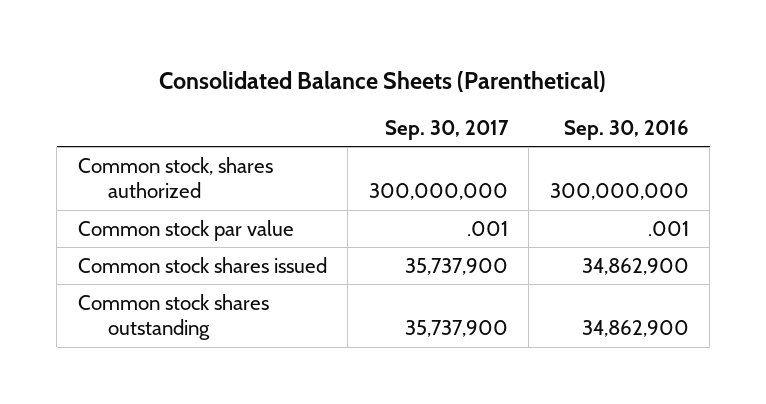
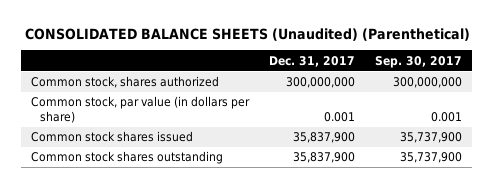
[159,70,607,92] Consolidated Balance Sheets (Parenthetical) -> [24,27,470,41] CONSOLIDATED BALANCE SHEETS (Unaudited) (Parenthetical)
[563,119,689,140] Sep. 30, 2016 -> none
none -> [269,55,356,67] Dec. 31, 2017
[77,219,294,241] Common stock par value -> [30,96,250,124] Common stock, par value (in dollars per share)
[466,220,508,236] .001 -> [431,112,463,123] 0.001

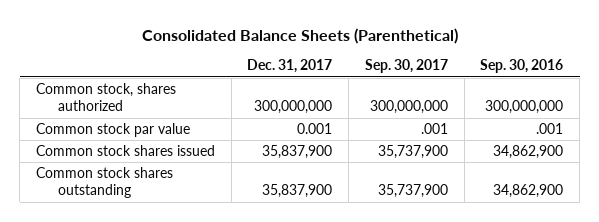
[24,27,470,41] CONSOLIDATED BALANCE SHEETS (Unaudited) (Parenthetical) -> [141,27,458,44] Consolidated Balance Sheets (Parenthetical)
none -> [480,59,564,74] Sep. 30, 2016
[30,96,250,124] Common stock, par value (in dollars per share) -> [35,123,190,138] Common stock par value
[431,112,463,123] 0.001 -> [420,123,448,135] .001

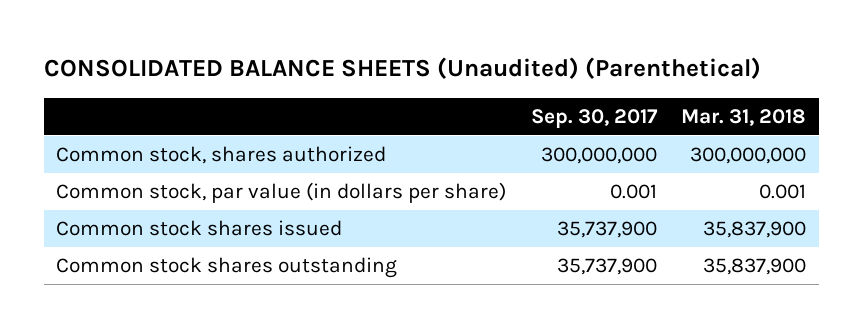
[141,27,458,44] Consolidated Balance Sheets (Parenthetical) -> [43,57,761,80] CONSOLIDATED BALANCE SHEETS (Unaudited) (Parenthetical)
[247,59,333,74] Dec. 31, 2017 -> none
[480,59,564,74] Sep. 30, 2016 -> none
none -> [681,108,807,126] Mar. 31, 2018
[35,123,190,138] Common stock par value -> [55,182,506,204] Common stock, par value (in dollars per share)
[420,123,448,135] .001 -> [609,184,657,200] 0.001

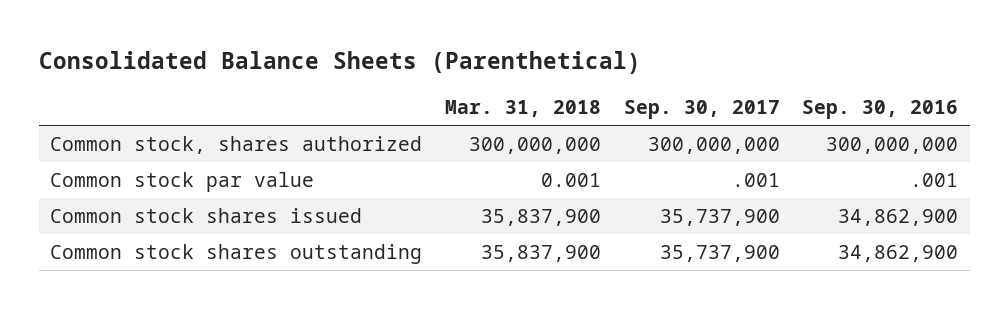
[43,57,761,80] CONSOLIDATED BALANCE SHEETS (Unaudited) (Parenthetical) -> [38,51,641,75] Consolidated Balance Sheets (Parenthetical)
none -> [802,100,959,120] Sep. 30, 2016
[55,182,506,204] Common stock, par value (in dollars per share) -> [50,172,315,193] Common stock par value
[609,184,657,200] 0.001 -> [731,173,780,188] .001

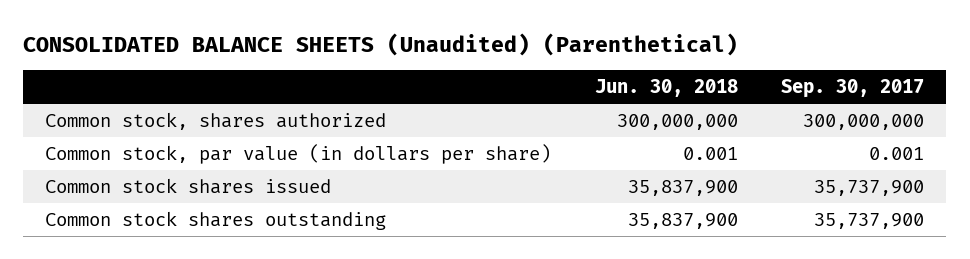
[38,51,641,75] Consolidated Balance Sheets (Parenthetical) -> [23,32,739,56] CONSOLIDATED BALANCE SHEETS (Unaudited) (Parenthetical)
[444,100,601,118] Mar. 31, 2018 -> none
[802,100,959,120] Sep. 30, 2016 -> none
none -> [594,78,738,97] Jun. 30, 2018
[50,172,315,193] Common stock par value -> [45,143,552,164] Common stock, par value (in dollars per share)
[731,173,780,188] .001 -> [869,146,925,160] 0.001

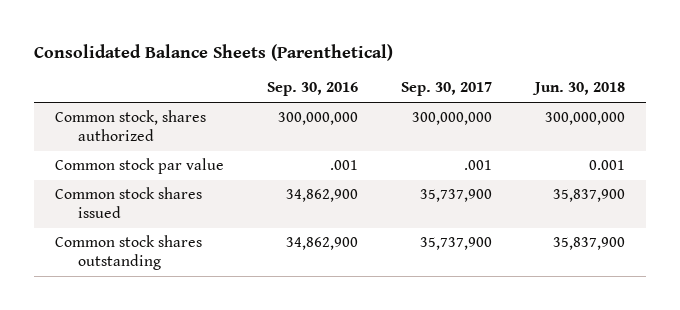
[23,32,739,56] CONSOLIDATED BALANCE SHEETS (Unaudited) (Parenthetical) -> [33,43,393,61] Consolidated Balance Sheets (Parenthetical)
none -> [267,82,359,97] Sep. 30, 2016
[45,143,552,164] Common stock, par value (in dollars per share) -> [55,158,225,175] Common stock par value
[869,146,925,160] 0.001 -> [463,160,492,171] .001

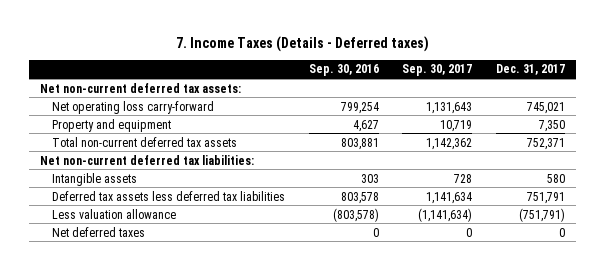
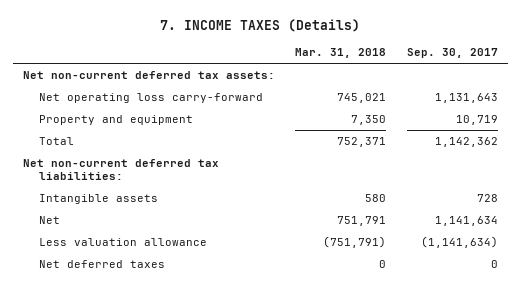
[175,35,429,52] 7. Income Taxes (Details - Deferred taxes) -> [160,19,361,33] 7. INCOME TAXES (Details)
[308,64,379,77] Sep. 30, 2016 -> none
[495,64,565,76] Dec. 31, 2017 -> none
none -> [295,48,387,59] Mar. 31, 2018
[52,136,238,147] Total non-current deferred tax assets -> [39,137,75,146] Total
[52,190,286,201] Deferred tax assets less deferred tax liabilities -> [39,216,61,225] Net

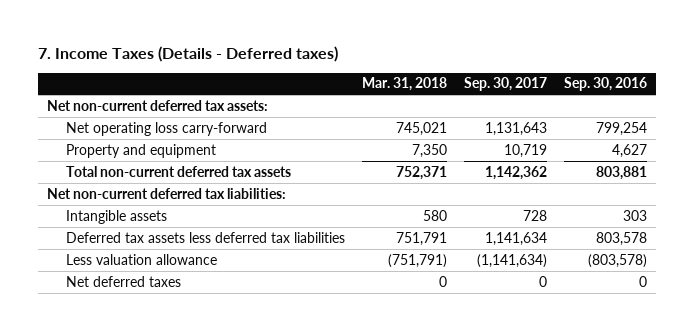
[160,19,361,33] 7. INCOME TAXES (Details) -> [38,46,339,63] 7. Income Taxes (Details - Deferred taxes)
none -> [564,77,648,92] Sep. 30, 2016
[39,137,75,146] Total -> [65,165,291,177] Total non-current deferred tax assets
[39,216,61,225] Net -> [65,231,345,243] Deferred tax assets less deferred tax liabilities

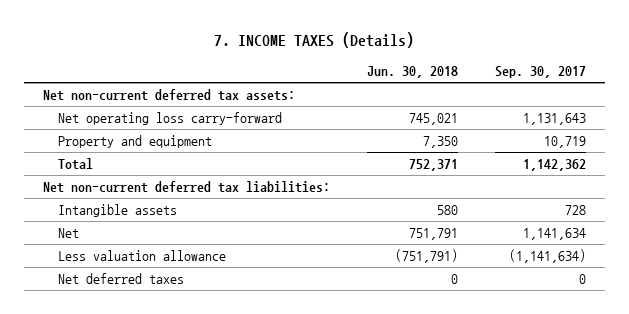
[38,46,339,63] 7. Income Taxes (Details - Deferred taxes) -> [214,32,415,49] 7. INCOME TAXES (Details)
[361,77,447,92] Mar. 31, 2018 -> none
[564,77,648,92] Sep. 30, 2016 -> none
none -> [366,66,458,79] Jun. 30, 2018
[65,165,291,177] Total non-current deferred tax assets -> [58,158,94,171] Total
[65,231,345,243] Deferred tax assets less deferred tax liabilities -> [58,228,80,239] Net

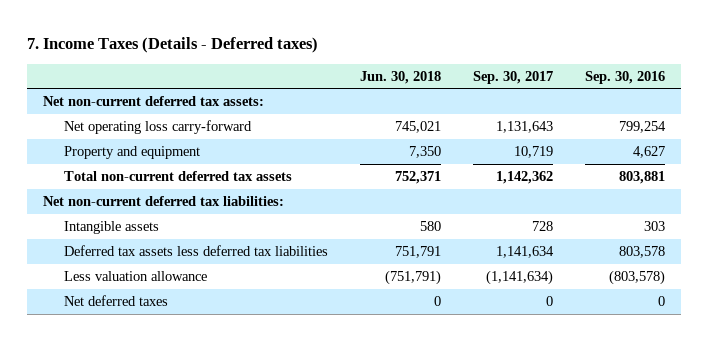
[214,32,415,49] 7. INCOME TAXES (Details) -> [26,37,318,54] 7. Income Taxes (Details - Deferred taxes)
none -> [585,70,666,84] Sep. 30, 2016
[58,158,94,171] Total -> [64,171,293,182] Total non-current deferred tax assets
[58,228,80,239] Net -> [64,245,329,257] Deferred tax assets less deferred tax liabilities

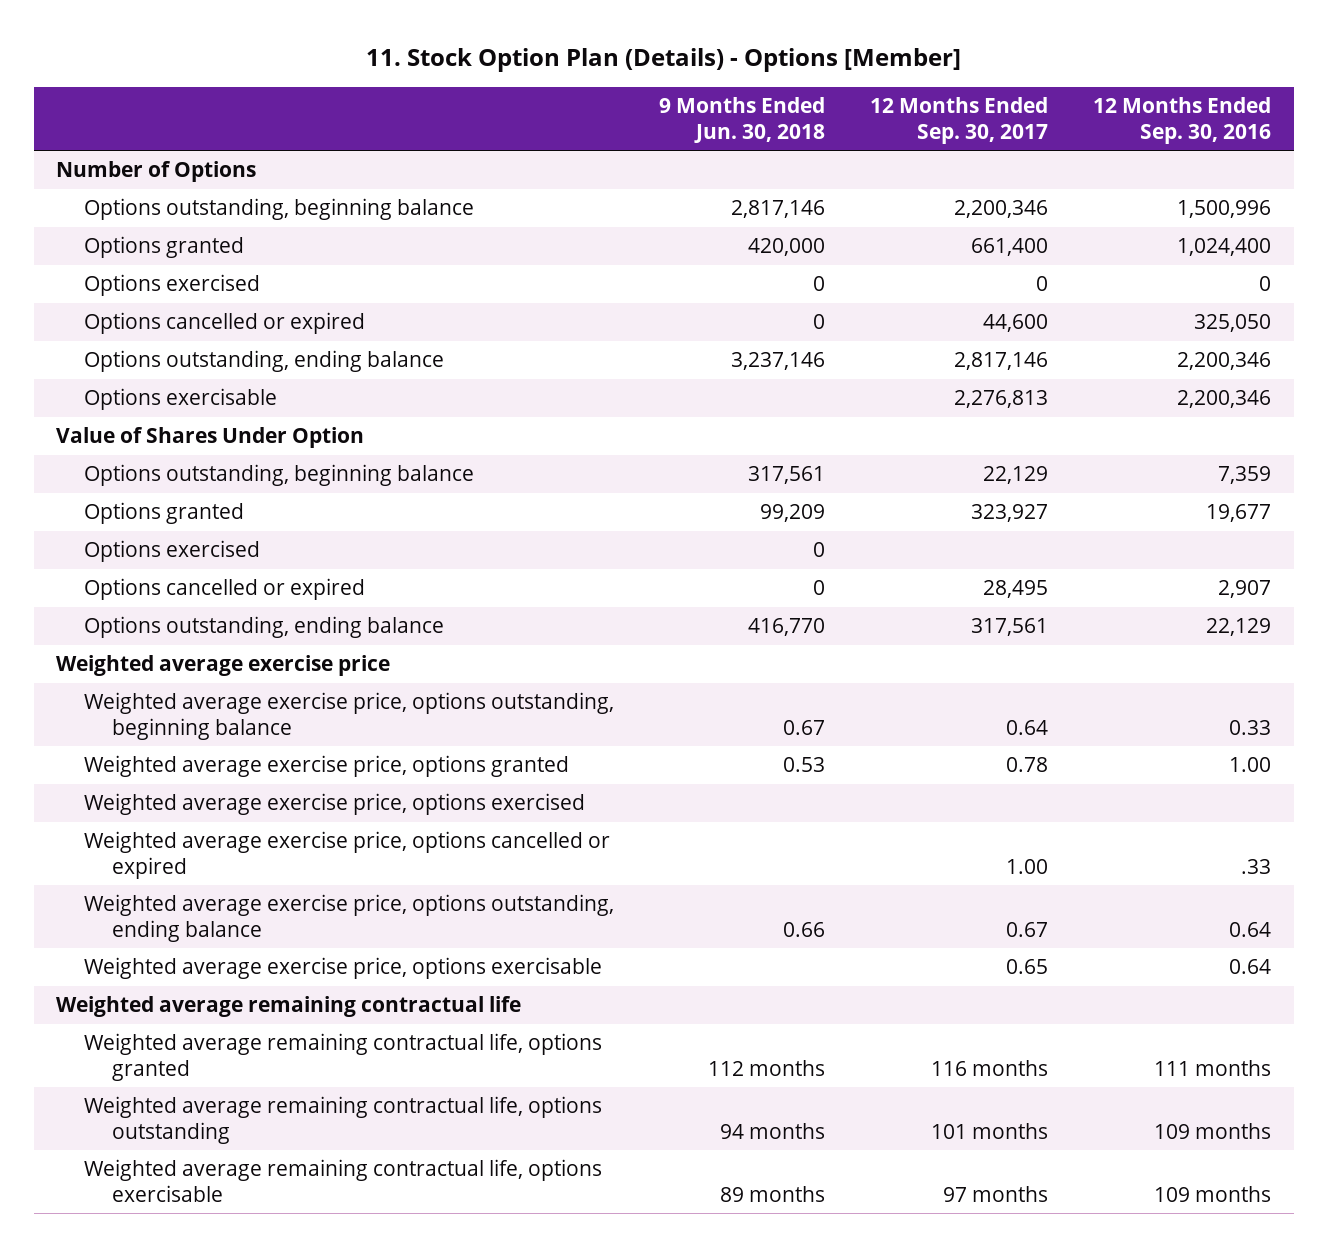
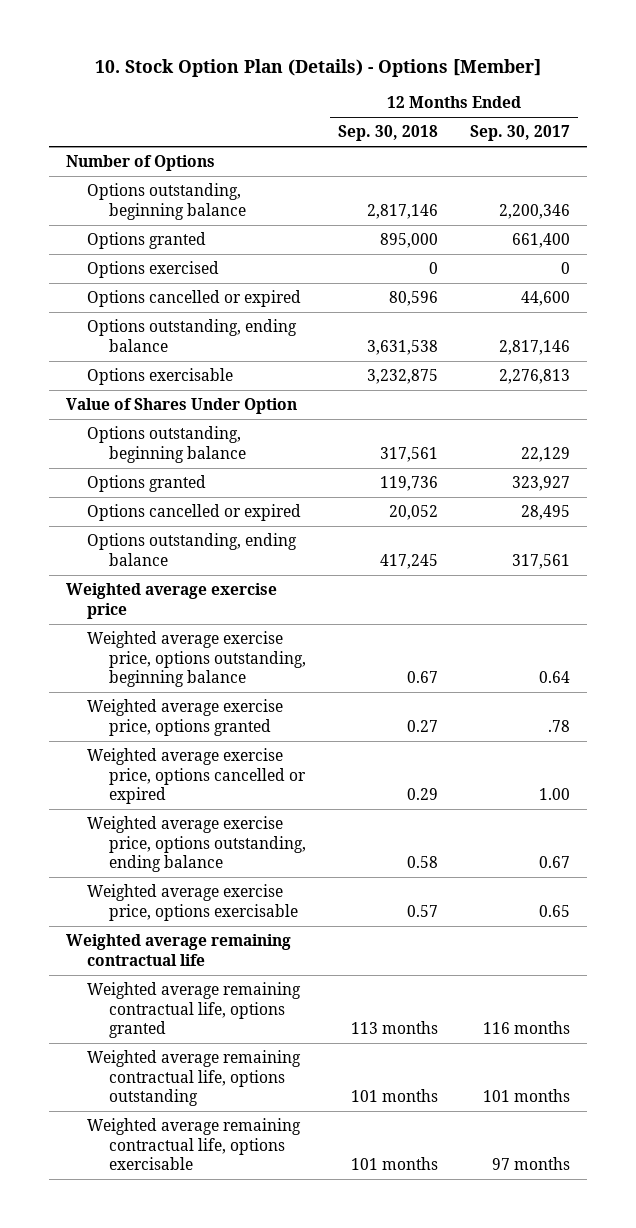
[365,48,961,73] 11. Stock Option Plan (Details) - Options [Member] -> [94,59,541,78] 10. Stock Option Plan (Details) - Options [Member]
[659,97,826,143] 9 Months Ended Jun. 30, 2018 -> none
[1093,97,1272,144] 12 Months Ended Sep. 30, 2016 -> none
none -> [338,125,439,142] Sep. 30, 2018
[84,540,261,563] Options exercised -> none
[84,793,586,816] Weighted average exercise price, options exercised -> none
[1006,757,1049,773] 0.78 -> [548,719,571,732] .78

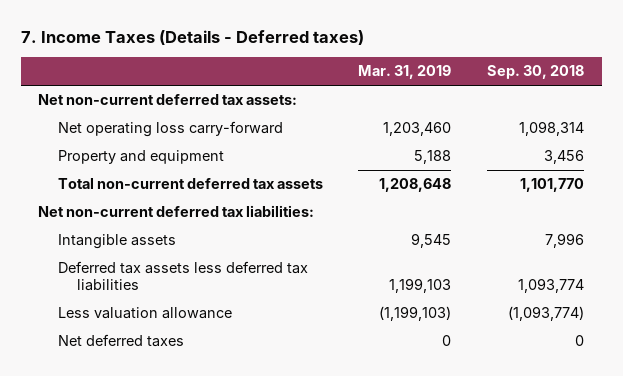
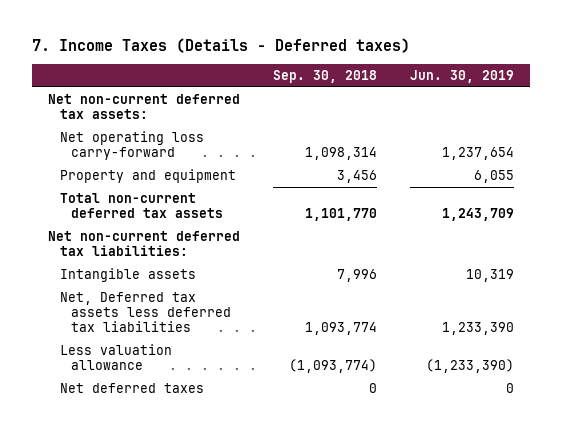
[358,65,452,80] Mar. 31, 2019 -> none
none -> [409,69,514,83] Jun. 30, 2019
[57,261,308,292] Deferred tax assets less deferred tax liabilities -> [59,292,231,333] Net, Deferred tax assets less deferred tax liabilities

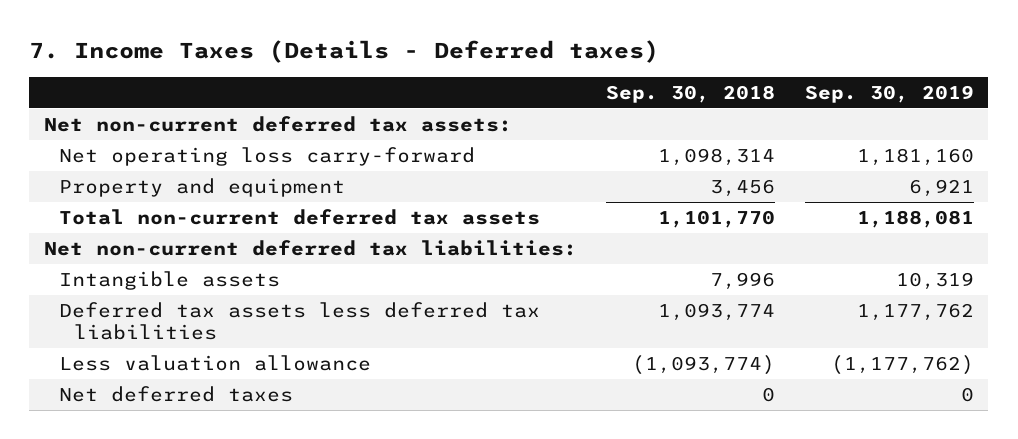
[409,69,514,83] Jun. 30, 2019 -> none
none -> [804,84,974,103] Sep. 30, 2019
[59,292,231,333] Net, Deferred tax assets less deferred tax liabilities -> [59,301,541,340] Deferred tax assets less deferred tax liabilities

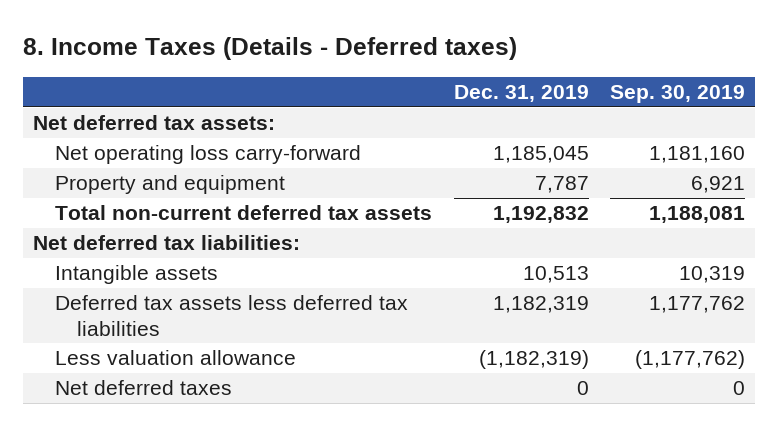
[29,40,660,64] 7. Income Taxes (Details - Deferred taxes) -> [22,37,517,61] 8. Income Taxes (Details - Deferred taxes)
[606,84,776,103] Sep. 30, 2018 -> none
none -> [453,84,589,102] Dec. 31, 2019
[44,115,513,132] Net non-current deferred tax assets: -> [33,115,276,131] Net deferred tax assets:
[44,239,578,256] Net non-current deferred tax liabilities: -> [33,235,301,251] Net deferred tax liabilities:

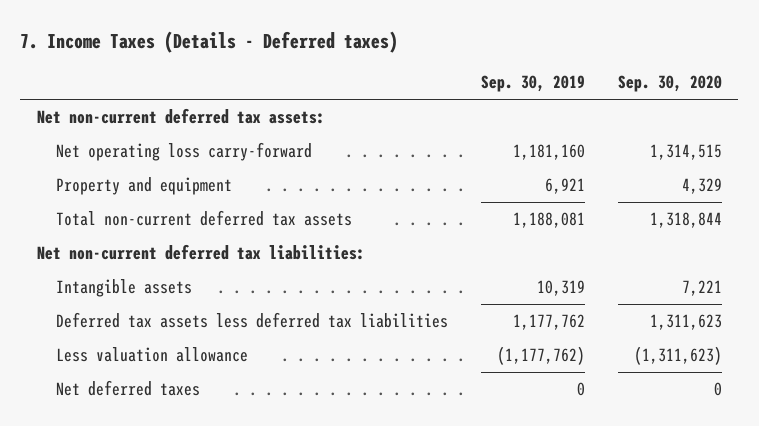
[22,37,517,61] 8. Income Taxes (Details - Deferred taxes) -> [20,30,399,53] 7. Income Taxes (Details - Deferred taxes)
[453,84,589,102] Dec. 31, 2019 -> none
none -> [617,75,722,93] Sep. 30, 2020
[33,115,276,131] Net deferred tax assets: -> [36,108,325,125] Net non-current deferred tax assets:
[33,235,301,251] Net deferred tax liabilities: -> [36,244,365,261] Net non-current deferred tax liabilities:

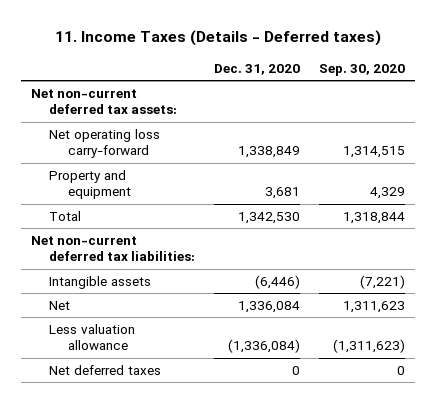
[20,30,399,53] 7. Income Taxes (Details - Deferred taxes) -> [54,30,381,47] 11. Income Taxes (Details - Deferred taxes)
[480,75,585,93] Sep. 30, 2019 -> none
none -> [214,63,301,75] Dec. 31, 2020
[56,210,353,227] Total non-current deferred tax assets -> [49,211,82,222] Total
[681,280,722,297] 7,221 -> [360,275,406,290] (7,221)
[56,312,449,329] Deferred tax assets less deferred tax liabilities -> [49,301,71,311] Net

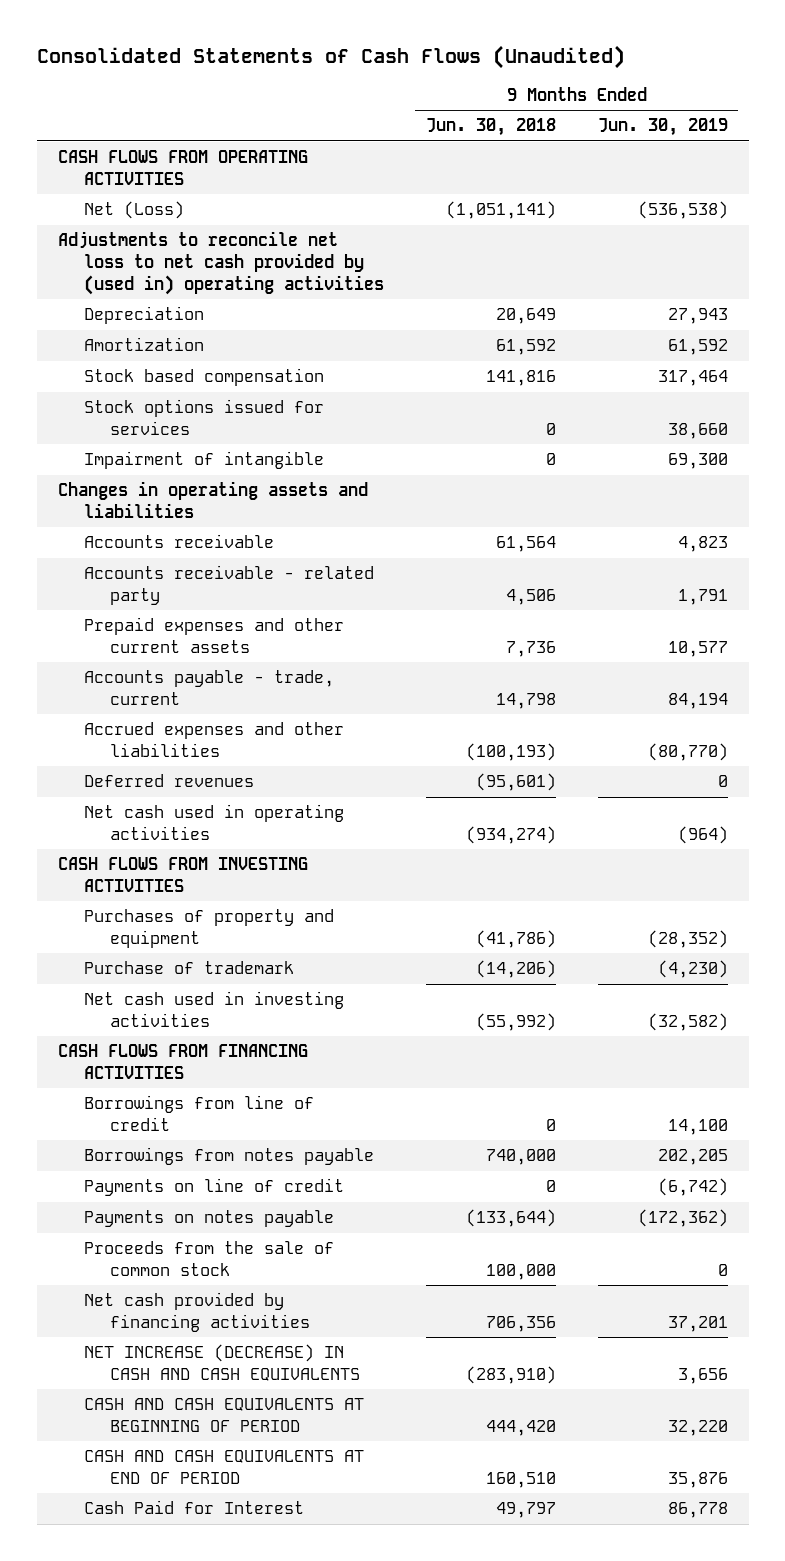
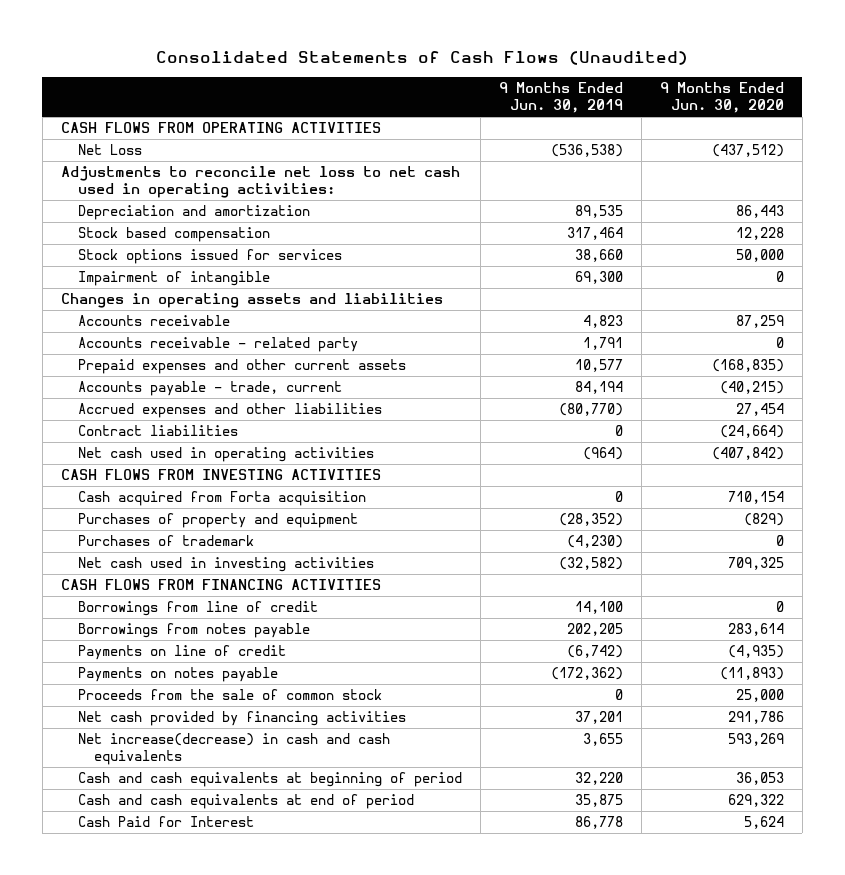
[425,118,556,137] Jun. 30, 2018 -> none
none -> [659,81,784,114] 9 Months Ended Jun. 30, 2020
[83,306,204,325] Depreciation -> none
[83,337,204,352] Amortization -> none
[83,201,184,220] Net (Loss) -> [77,143,142,155] Net Loss
[57,231,384,295] Adjustments to reconcile net loss to net cash provided by (used in) operating activities -> [60,165,460,199] Adjustments to reconcile net loss to net cash used in operating activities:
none -> [77,204,310,220] Depreciation and amortization
[83,774,254,788] Deferred revenues -> none
none -> [77,424,238,436] Contract liabilities
none -> [77,490,366,506] Cash acquired from Forta acquisition
[83,961,294,975] Purchase of trademark -> [77,534,254,546] Purchases of trademark
[83,1344,361,1381] NET INCREASE (DECREASE) IN CASH AND CASH EQUIVALENTS -> [77,732,390,766] Net increase(decrease) in cash and cash equivalents
[677,1367,728,1384] 3,656 -> [582,732,623,746] 3,655
[83,1398,364,1432] CASH AND CASH EQUIVALENTS AT BEGINNING OF PERIOD -> [77,771,462,787] Cash and cash equivalents at beginning of period
[83,1450,364,1484] CASH AND CASH EQUIVALENTS AT END OF PERIOD -> [77,793,414,809] Cash and cash equivalents at end of period
[667,1471,728,1488] 35,876 -> [574,793,623,807] 35,875

